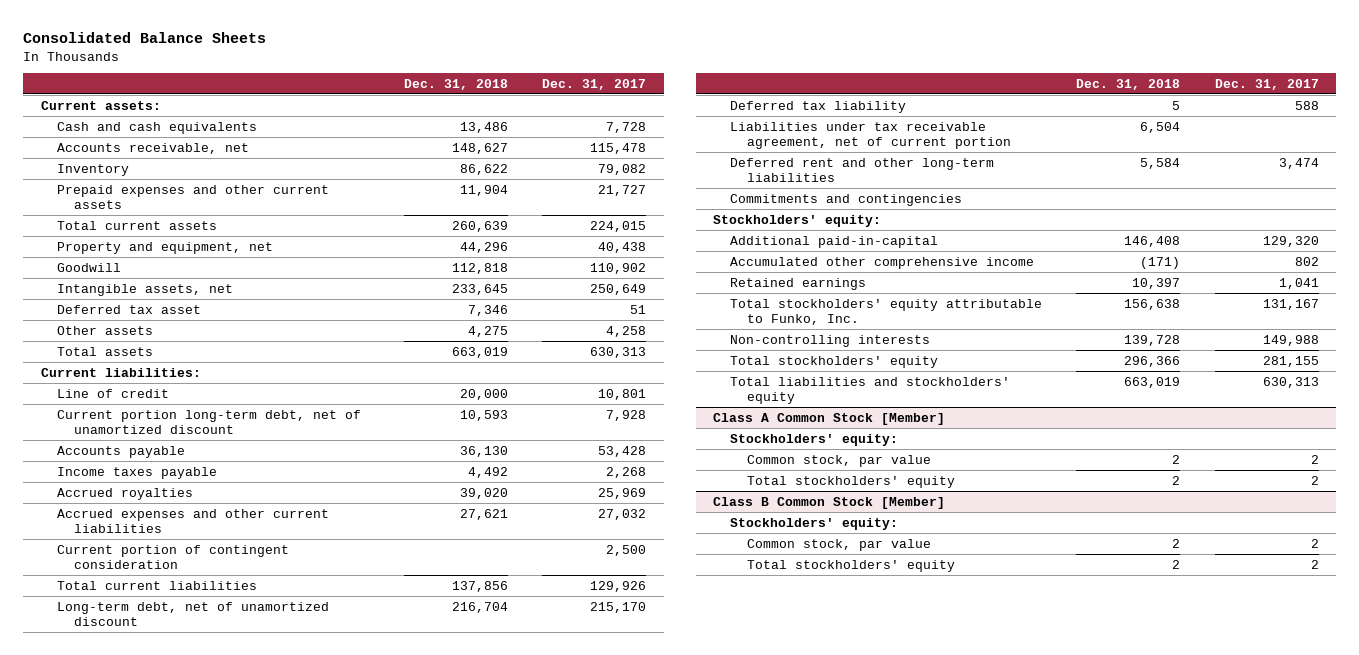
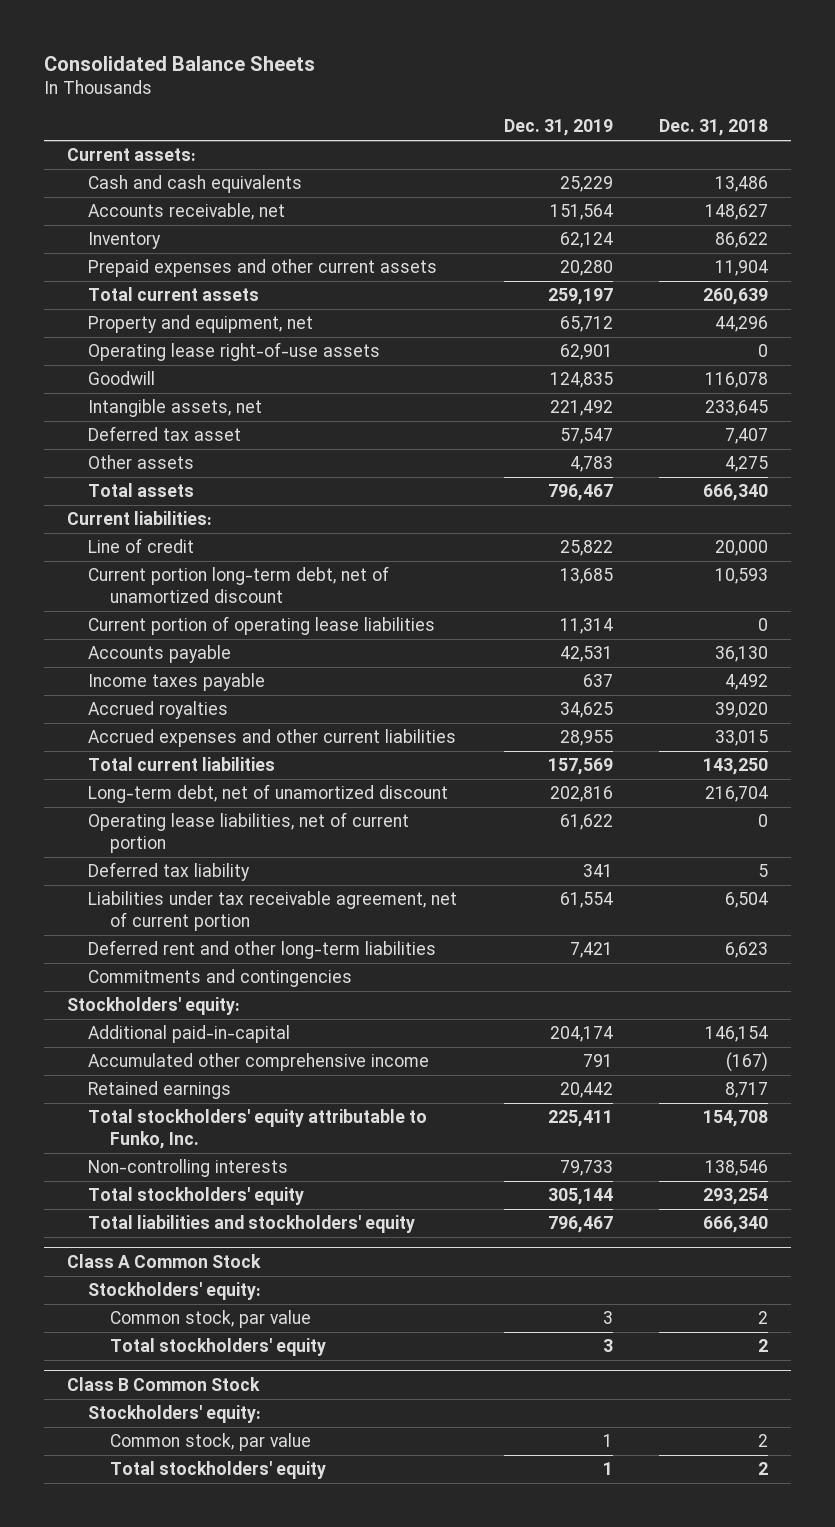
[542,78,647,90] Dec. 31, 2017 -> none
none -> [503,119,613,137] Dec. 31, 2019
none -> [88,342,381,362] Operating lease right-of-use assets
[451,262,508,274] 112,818 -> [705,372,769,389] 116,078
[467,304,508,316] 7,346 -> [725,428,769,445] 7,407
[451,346,508,358] 663,019 -> [703,484,769,502] 666,340
none -> [88,616,436,636] Current portion of operating lease liabilities
[57,544,290,569] Current portion of contingent consideration -> none
[459,508,508,520] 27,621 -> [715,730,769,747] 33,015
[451,580,508,592] 137,856 -> [703,758,769,776] 143,250
none -> [88,812,410,854] Operating lease liabilities, net of current portion
[1140,157,1181,169] 5,584 -> [725,942,769,959] 6,623
[1124,235,1181,247] 146,408 -> [705,1026,769,1043] 146,154
[1140,256,1181,269] (171) -> [726,1052,769,1073] (167)
[1132,277,1181,289] 10,397 -> [725,1082,769,1099] 8,717
[1124,298,1181,310] 156,638 -> [703,1110,769,1128] 154,708
[1124,334,1181,346] 139,728 -> [705,1160,769,1177] 138,546
[1124,355,1181,367] 296,366 -> [703,1188,769,1206] 293,254
[1124,376,1181,388] 663,019 -> [703,1216,769,1234] 666,340
[712,412,945,425] Class A Common Stock [Member] -> [66,1254,261,1269] Class A Common Stock
[712,496,945,509] Class B Common Stock [Member] -> [66,1377,260,1392] Class B Common Stock

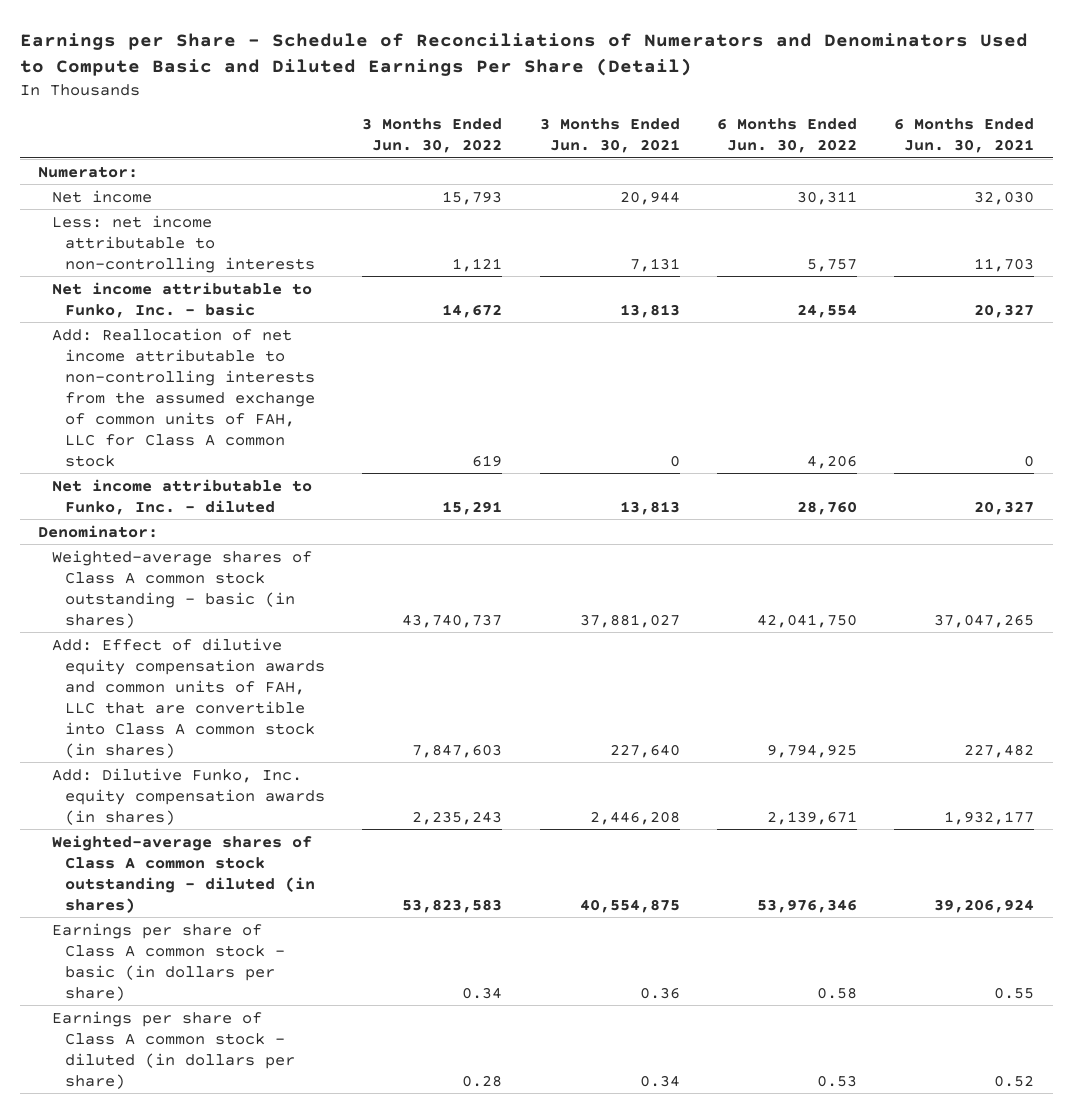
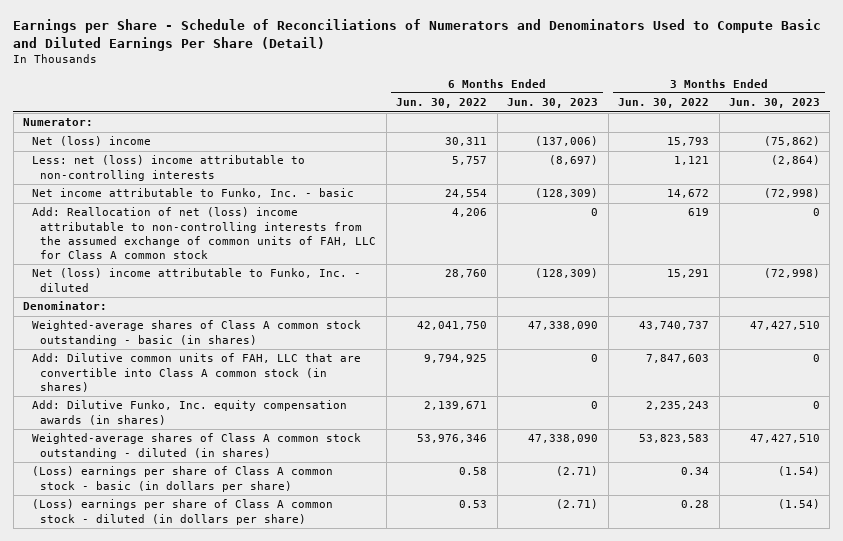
[539,117,680,153] 3 Months Ended Jun. 30, 2021 -> none
[894,117,1035,153] 6 Months Ended Jun. 30, 2021 -> none
none -> [507,98,599,109] Jun. 30, 2023
none -> [729,98,821,109] Jun. 30, 2023
[51,189,152,203] Net income -> [31,136,151,147] Net (loss) income
[51,214,316,273] Less: net income attributable to non-controlling interests -> [31,155,305,181] Less: net (loss) income attributable to non-controlling interests
[51,327,316,467] Add: Reallocation of net income attributable to non-controlling interests from the assumed exchange of common units of FAH, LLC for Class A common stock -> [31,207,377,260] Add: Reallocation of net (loss) income attributable to non-controlling interests from the assumed exchange of common units of FAH, LLC for Class A common stock
[51,478,312,515] Net income attributable to Funko, Inc. - diluted -> [31,268,361,292] Net (loss) income attributable to Funko, Inc. - diluted
[51,637,326,758] Add: Effect of dilutive equity compensation awards and common units of FAH, LLC that are convertible into Class A common stock (in shares) -> [31,353,361,392] Add: Dilutive common units of FAH, LLC that are convertible into Class A common stock (in shares)
[51,922,286,1001] Earnings per share of Class A common stock - basic (in dollars per share) -> [31,466,333,492] (Loss) earnings per share of Class A common stock - basic (in dollars per share)
[51,1010,296,1089] Earnings per share of Class A common stock - diluted (in dollars per share) -> [31,499,333,525] (Loss) earnings per share of Class A common stock - diluted (in dollars per share)

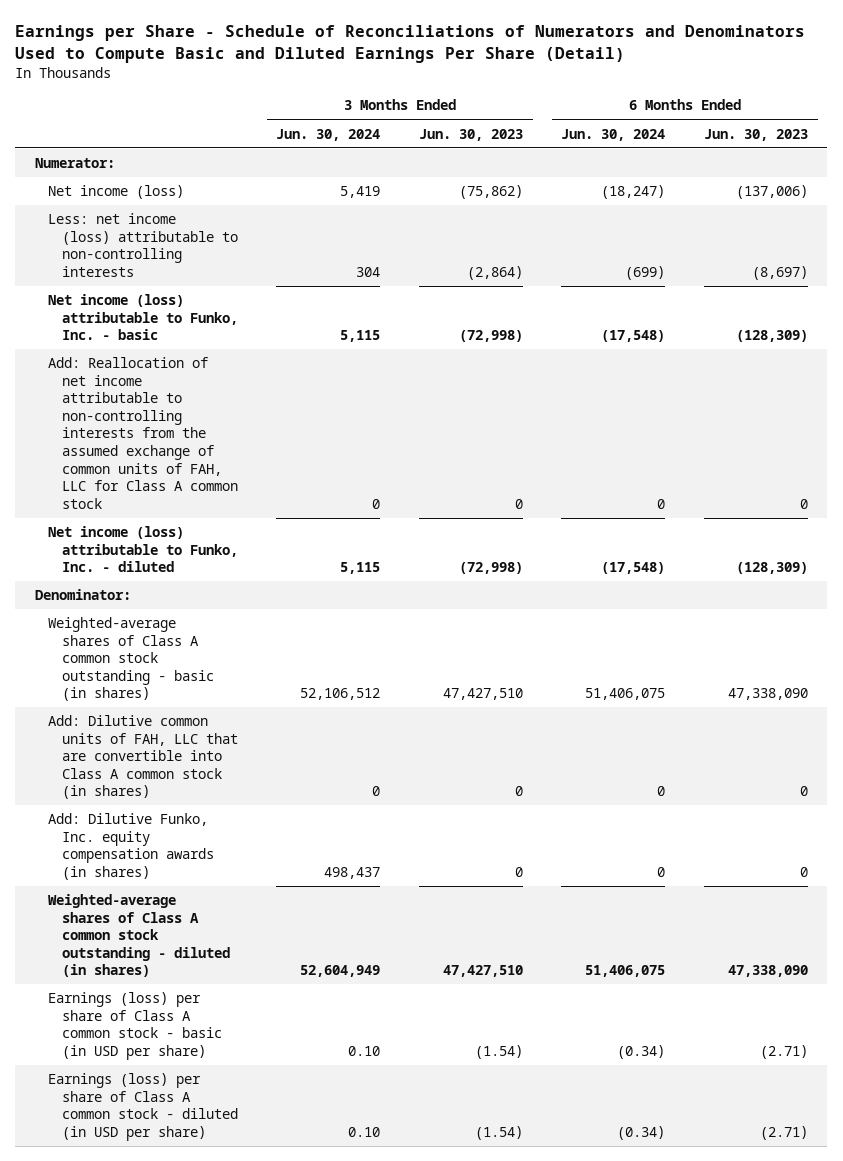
[396,98,488,109] Jun. 30, 2022 -> none
[618,98,710,109] Jun. 30, 2022 -> none
none -> [276,128,381,141] Jun. 30, 2024
none -> [561,128,666,141] Jun. 30, 2024
[31,136,151,147] Net (loss) income -> [48,185,185,200] Net income (loss)
[31,155,305,181] Less: net (loss) income attributable to non-controlling interests -> [48,213,238,277] Less: net income (loss) attributable to non-controlling interests
[31,188,354,199] Net income attributable to Funko, Inc. - basic -> [48,294,238,341] Net income (loss) attributable to Funko, Inc. - basic
[31,207,377,260] Add: Reallocation of net (loss) income attributable to non-controlling interests from the assumed exchange of common units of FAH, LLC for Class A common stock -> [48,357,238,509] Add: Reallocation of net income attributable to non-controlling interests from the assumed exchange of common units of FAH, LLC for Class A common stock
[31,268,361,292] Net (loss) income attributable to Funko, Inc. - diluted -> [48,526,238,573] Net income (loss) attributable to Funko, Inc. - diluted
[31,466,333,492] (Loss) earnings per share of Class A common stock - basic (in dollars per share) -> [48,992,222,1060] Earnings (loss) per share of Class A common stock - basic (in USD per share)
[31,499,333,525] (Loss) earnings per share of Class A common stock - diluted (in dollars per share) -> [48,1073,238,1141] Earnings (loss) per share of Class A common stock - diluted (in USD per share)

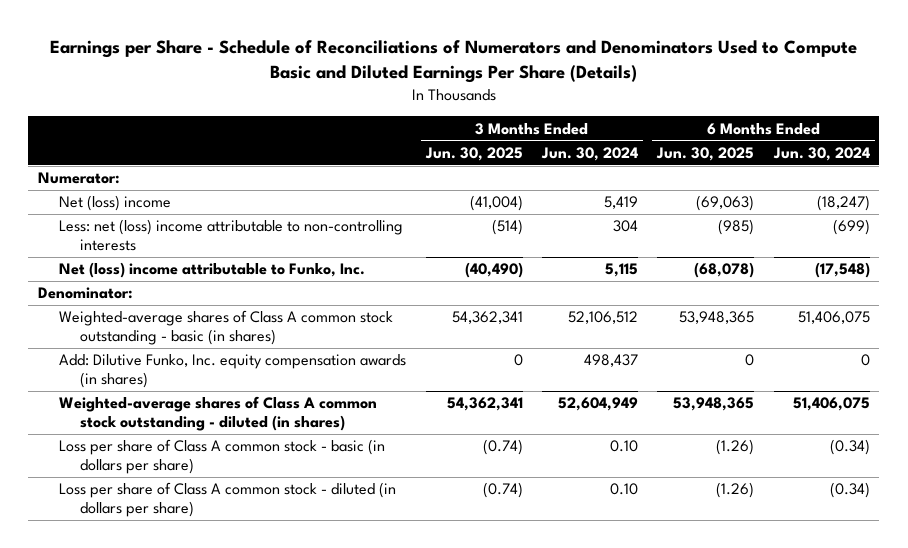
[15,25,806,63] Earnings per Share - Schedule of Reconciliations of Numerators and Denominators Used to Compute Basic and Diluted Earnings Per Share (Detail) -> [49,40,857,84] Earnings per Share - Schedule of Reconciliations of Numerators and Denominators Used to Compute Basic and Diluted Earnings Per Share (Details)
[418,128,523,141] Jun. 30, 2023 -> none
[703,128,808,141] Jun. 30, 2023 -> none
none -> [424,146,523,161] Jun. 30, 2025
none -> [656,146,755,161] Jun. 30, 2025
[48,357,238,509] Add: Reallocation of net income attributable to non-controlling interests from the assumed exchange of common units of FAH, LLC for Class A common stock -> none
[48,526,238,573] Net income (loss) attributable to Funko, Inc. - diluted -> none
[48,185,185,200] Net income (loss) -> [59,195,172,212] Net (loss) income
[48,213,238,277] Less: net income (loss) attributable to non-controlling interests -> [59,219,404,252] Less: net (loss) income attributable to non-controlling interests
[48,294,238,341] Net income (loss) attributable to Funko, Inc. - basic -> [59,262,366,279] Net (loss) income attributable to Funko, Inc.
[48,715,238,800] Add: Dilutive common units of FAH, LLC that are convertible into Class A common stock (in shares) -> none
[48,992,222,1060] Earnings (loss) per share of Class A common stock - basic (in USD per share) -> [59,439,386,475] Loss per share of Class A common stock - basic (in dollars per share)
[48,1073,238,1141] Earnings (loss) per share of Class A common stock - diluted (in USD per share) -> [59,482,397,518] Loss per share of Class A common stock - diluted (in dollars per share)

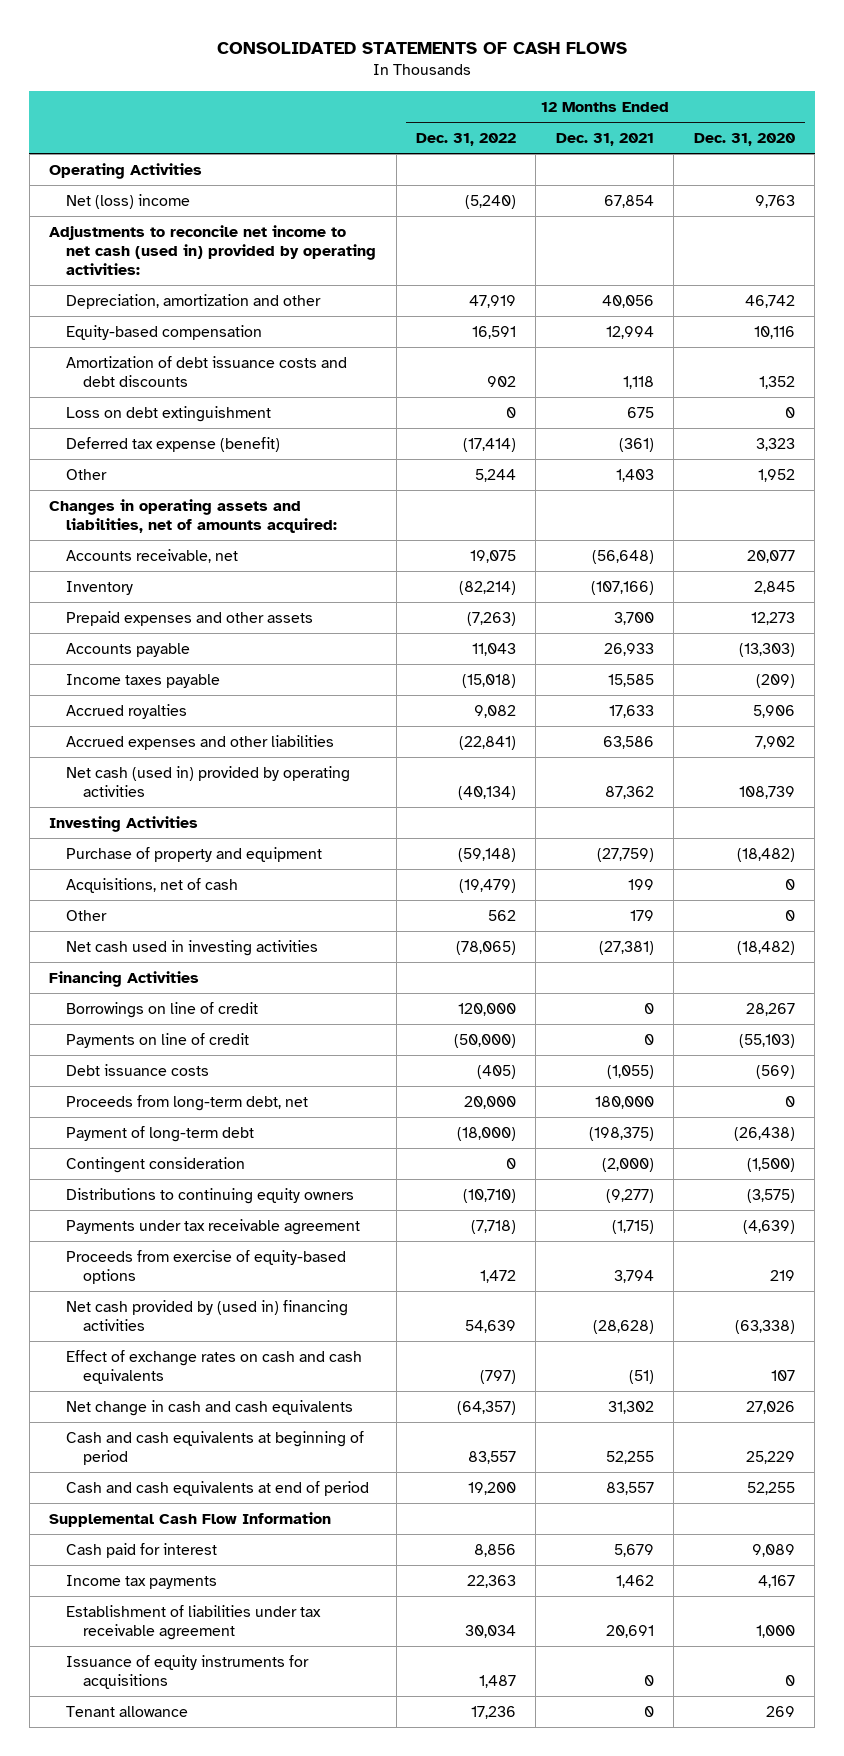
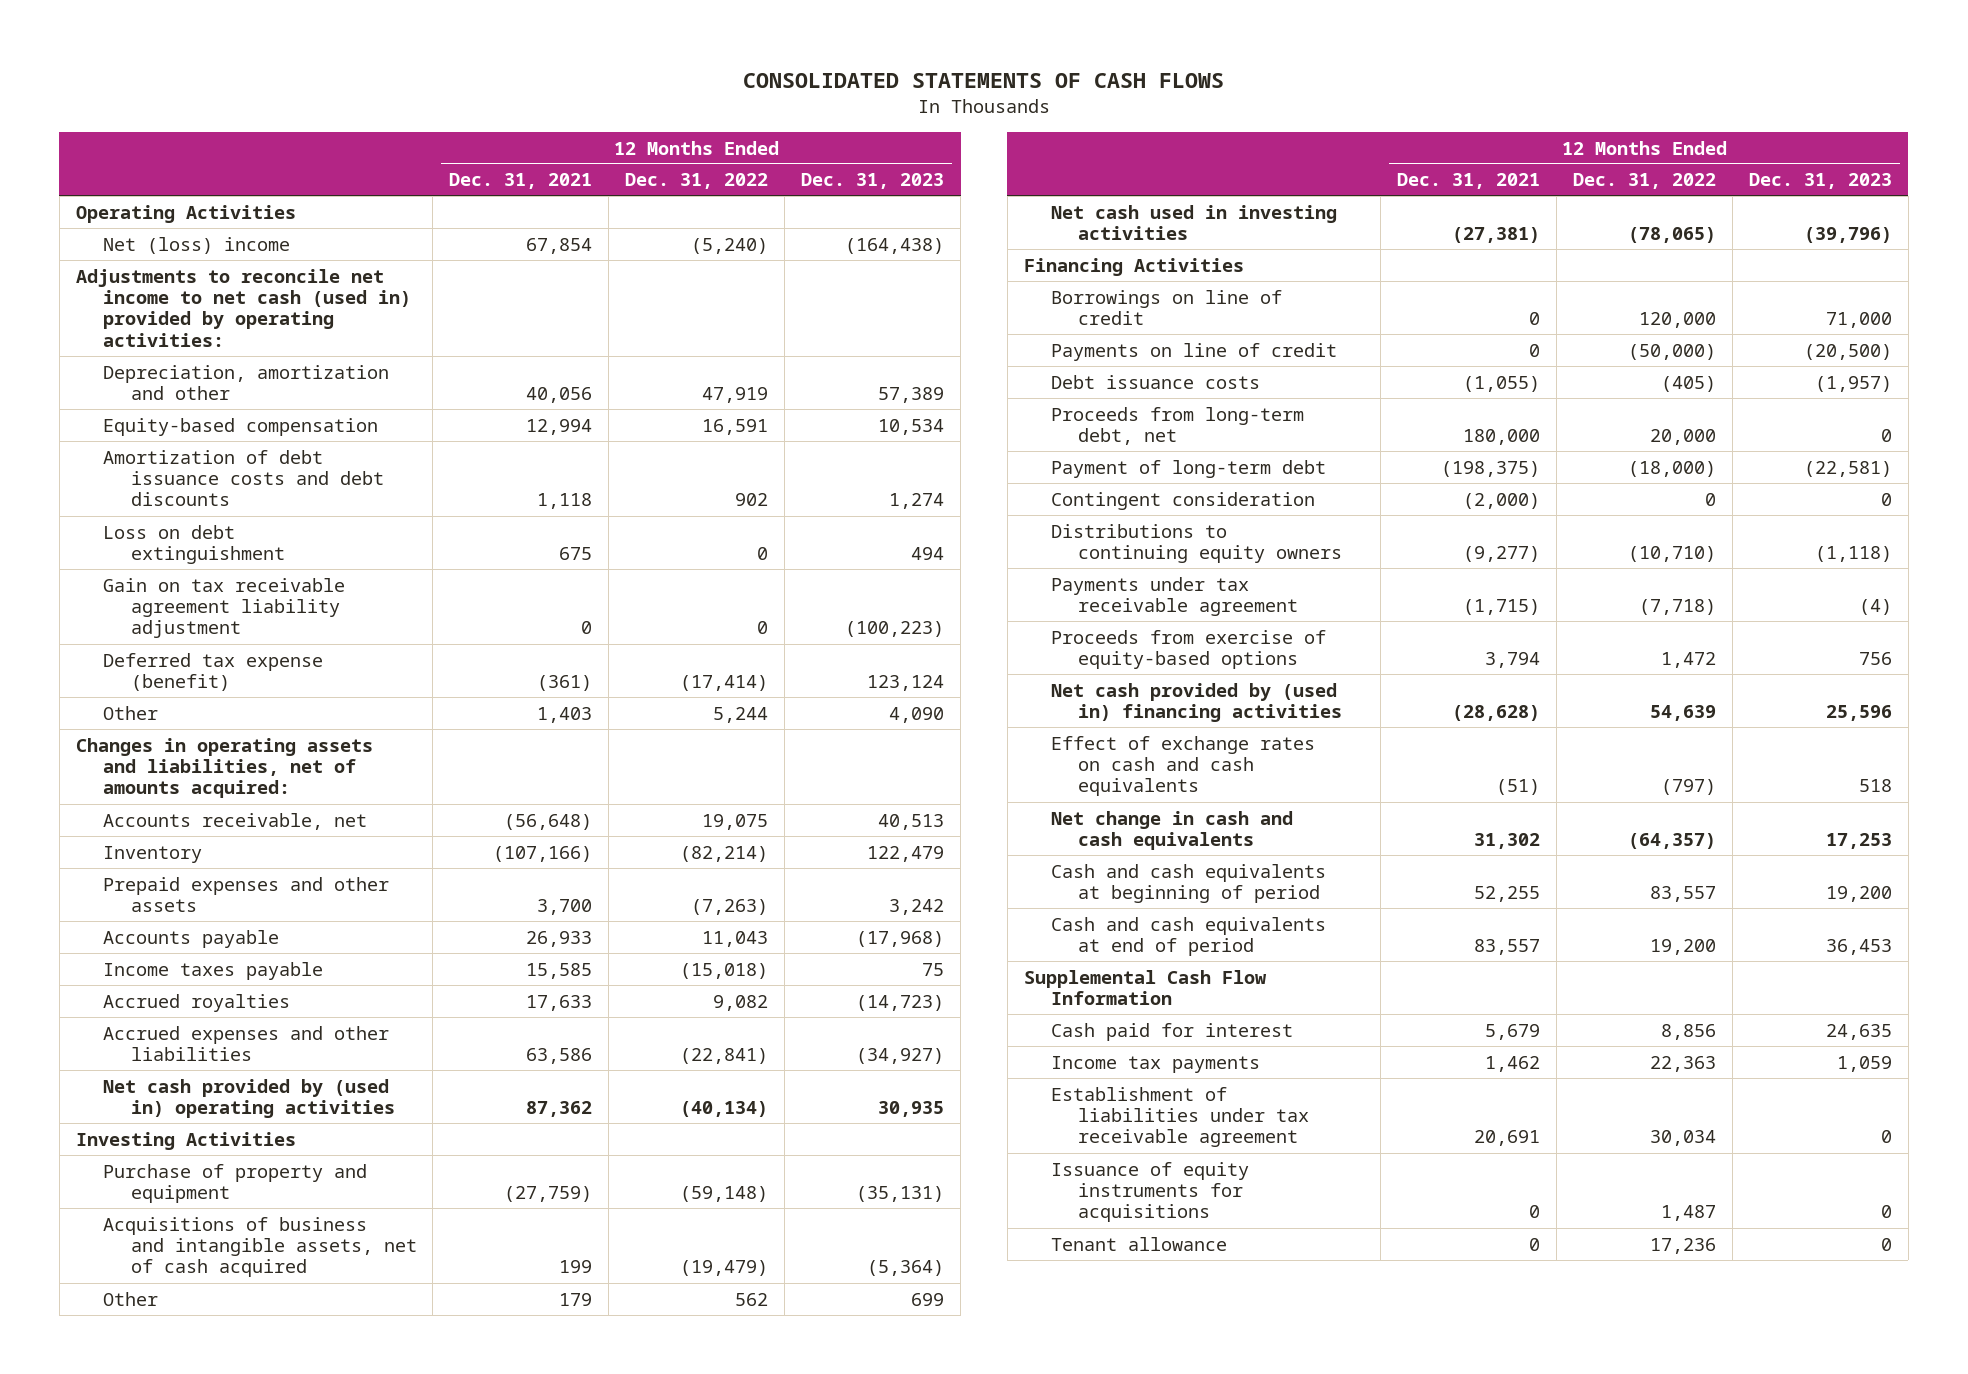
[693,133,795,147] Dec. 31, 2020 -> none
none -> [801,173,945,190] Dec. 31, 2023
none -> [103,577,346,639] Gain on tax receivable agreement liability adjustment
[66,765,351,798] Net cash (used in) provided by operating activities -> [103,1078,395,1119] Net cash provided by (used in) operating activities
[66,877,239,893] Acquisitions, net of cash -> [103,1216,417,1278] Acquisitions of business and intangible assets, net of cash acquired

